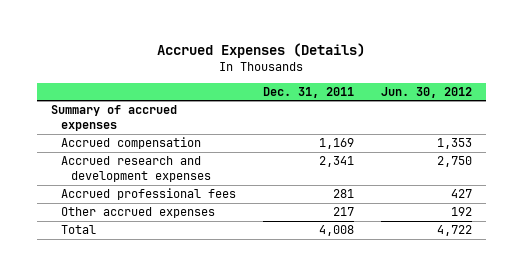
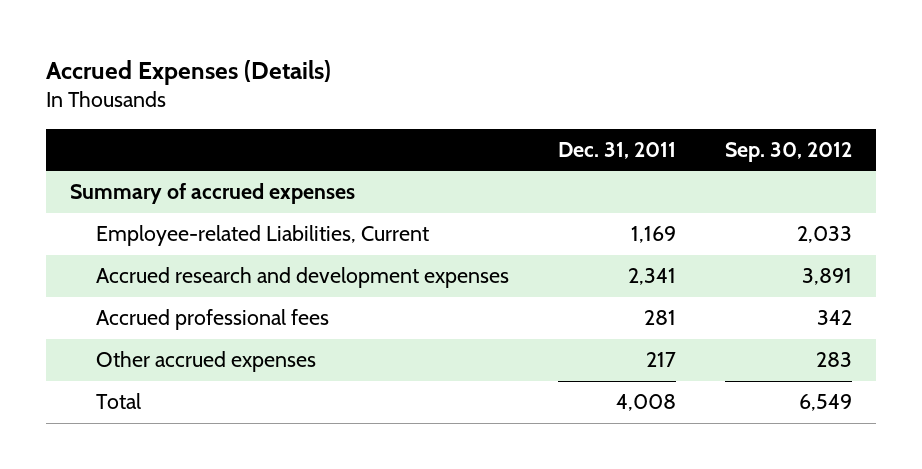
[380,86,472,98] Jun. 30, 2012 -> none
none -> [724,141,852,162] Sep. 30, 2012
[60,137,201,150] Accrued compensation -> [95,225,429,247] Employee-related Liabilities, Current

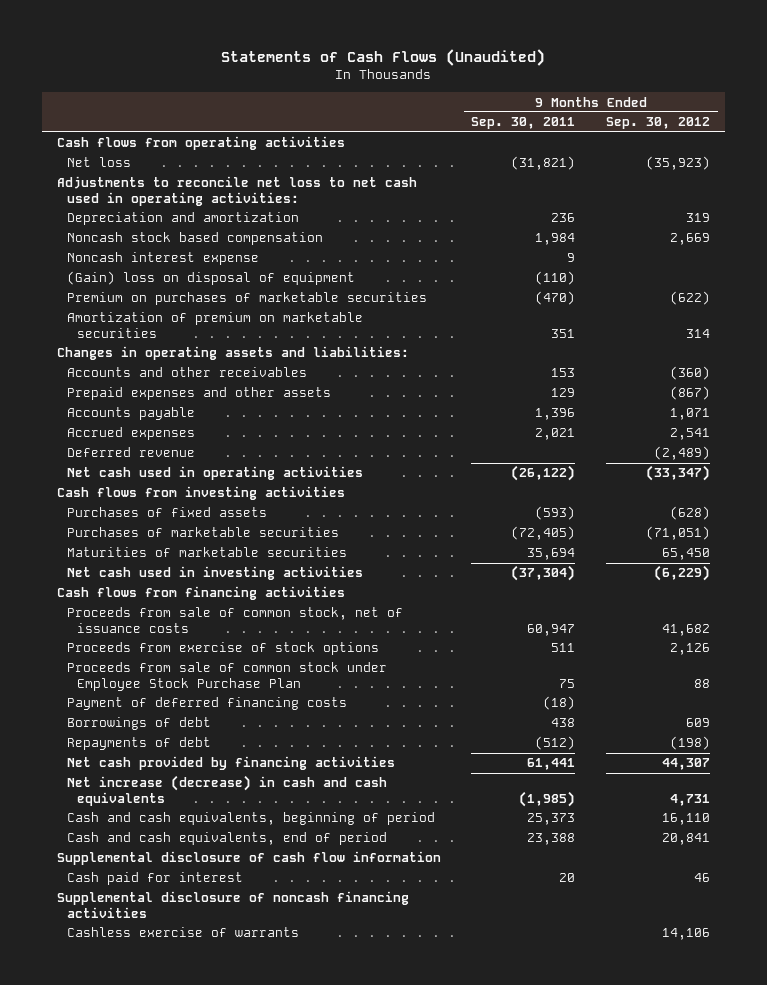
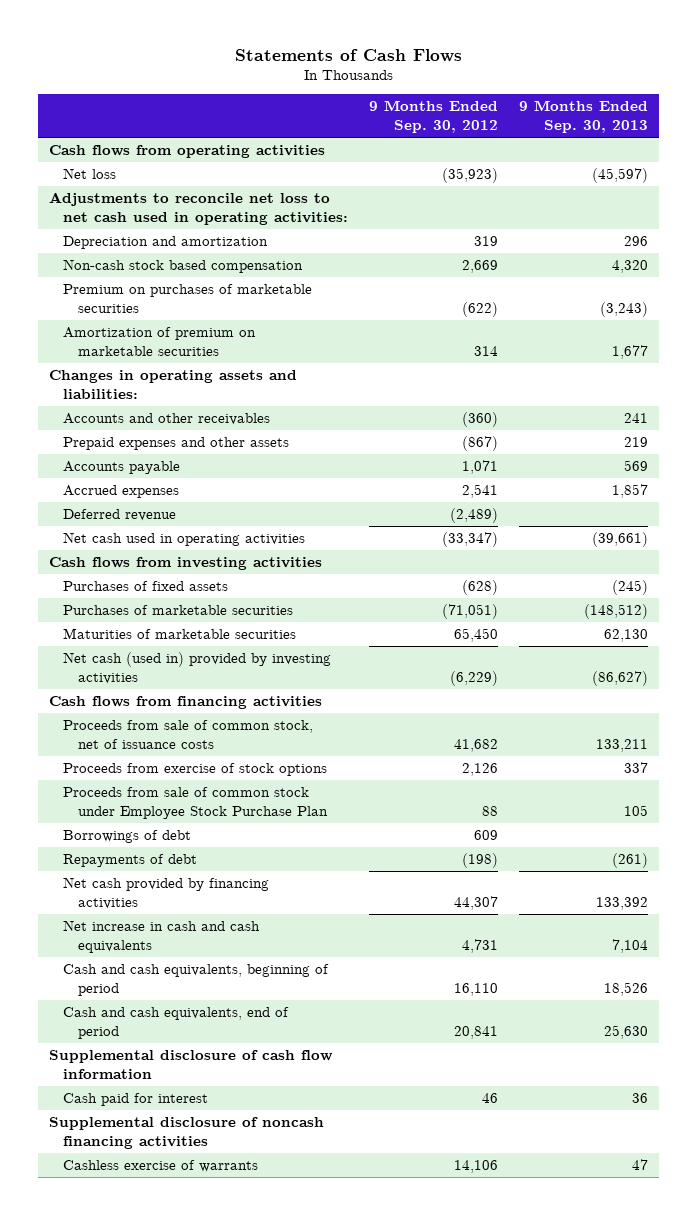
[221,48,546,66] Statements of Cash Flows (Unaudited) -> [234,48,462,62] Statements of Cash Flows
[471,117,576,130] Sep. 30, 2011 -> none
none -> [519,100,649,133] 9 Months Ended Sep. 30, 2013
[66,252,259,266] Noncash interest expense -> none
[66,271,355,286] (Gain) loss on disposal of equipment -> none
[66,232,323,246] Noncash stock based compensation -> [63,259,304,274] Non-cash stock based compensation
[66,566,363,581] Net cash used in investing activities -> [63,652,332,684] Net cash (used in) provided by investing activities
[66,697,347,711] Payment of deferred financing costs -> none
[66,775,387,806] Net increase (decrease) in cash and cash equivalents -> [63,920,261,953] Net increase in cash and cash equivalents

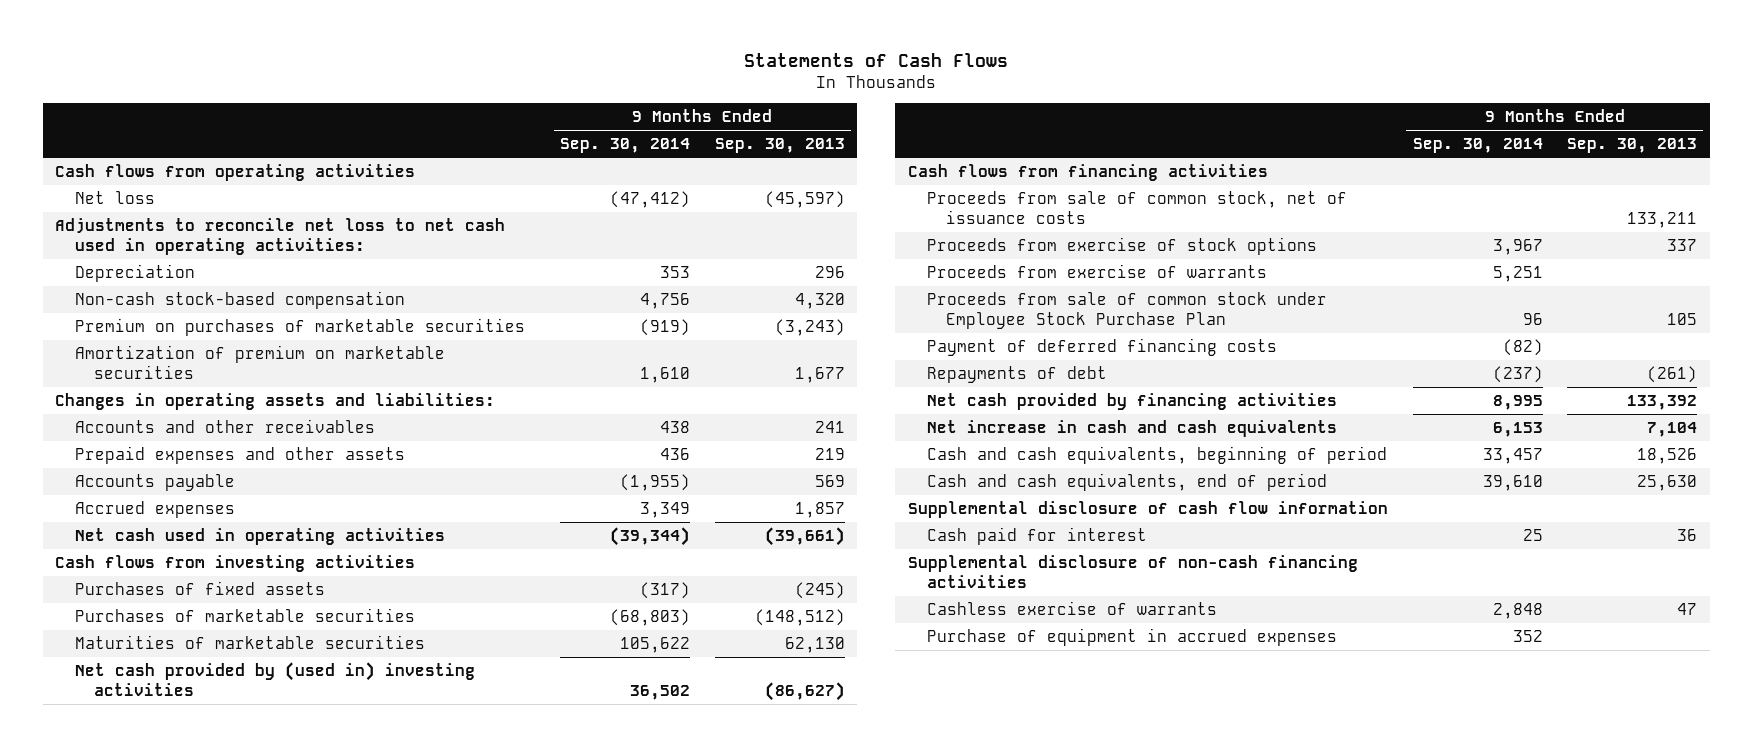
[369,100,499,133] 9 Months Ended Sep. 30, 2012 -> none
none -> [559,138,690,154] Sep. 30, 2014
[63,236,269,250] Depreciation and amortization -> [74,263,195,282] Depreciation
[63,259,304,274] Non-cash stock based compensation -> [74,290,405,309] Non-cash stock-based compensation
[63,509,177,522] Deferred revenue -> none
[63,652,332,684] Net cash (used in) provided by investing activities -> [74,661,475,696] Net cash provided by (used in) investing activities
none -> [927,263,1268,278] Proceeds from exercise of warrants
[63,830,192,844] Borrowings of debt -> none
none -> [927,337,1278,356] Payment of deferred financing costs
[48,1117,324,1149] Supplemental disclosure of noncash financing activities -> [907,554,1358,588] Supplemental disclosure of non-cash financing activities
none -> [927,627,1338,646] Purchase of equipment in accrued expenses

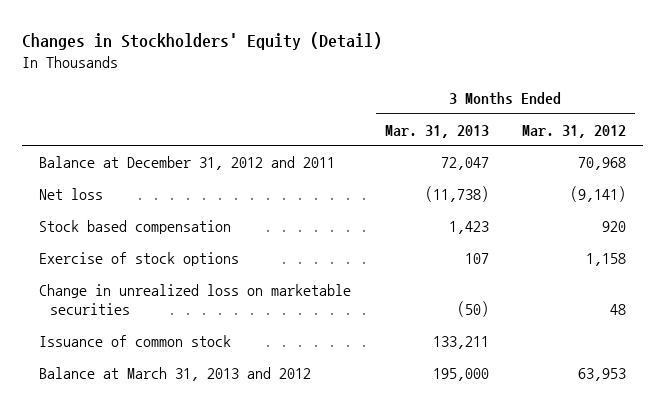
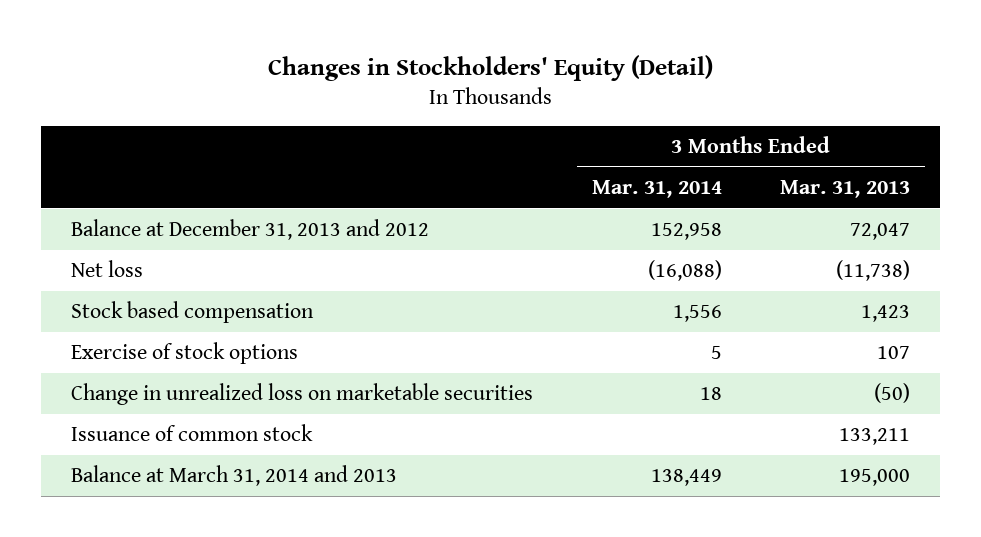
[522,124,627,138] Mar. 31, 2012 -> none
none -> [591,179,722,198] Mar. 31, 2014
[38,155,335,170] Balance at December 31, 2012 and 2011 -> [70,219,429,241] Balance at December 31, 2013 and 2012
[38,366,311,381] Balance at March 31, 2013 and 2012 -> [70,465,397,487] Balance at March 31, 2014 and 2013

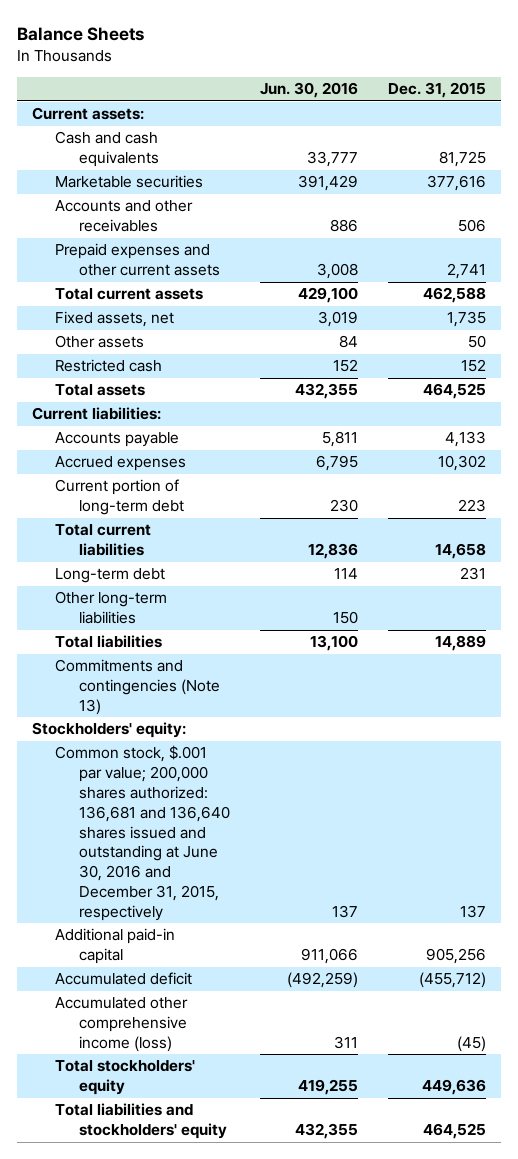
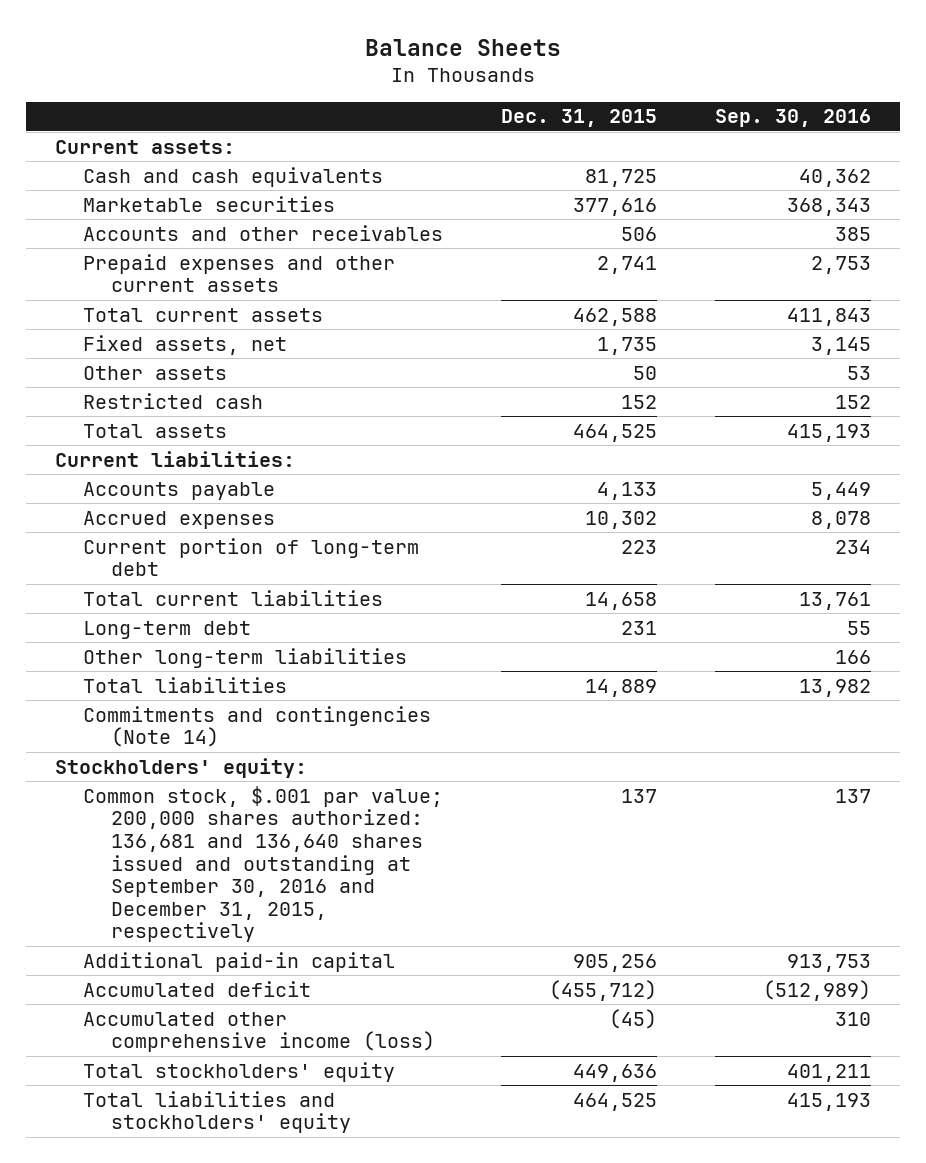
[260,82,359,99] Jun. 30, 2016 -> none
none -> [715,109,872,128] Sep. 30, 2016
[55,659,221,716] Commitments and contingencies (Note 13) -> [83,705,432,748] Commitments and contingencies (Note 14)
[55,745,231,921] Common stock, $.001 par value; 200,000 shares authorized: 136,681 and 136,640 shares issued and outstanding at June 30, 2016 and December 31, 2015, respectively -> [83,785,444,943] Common stock, $.001 par value; 200,000 shares authorized: 136,681 and 136,640 shares issued and outstanding at September 30, 2016 and December 31, 2015, respectively

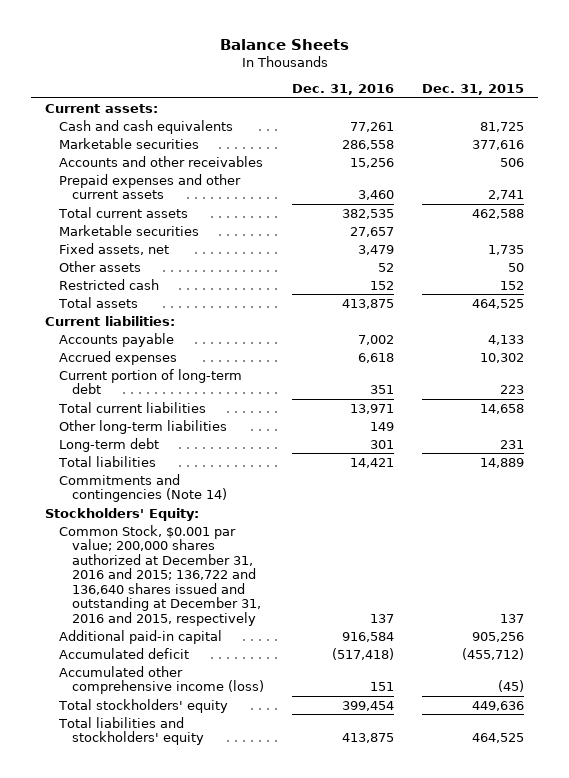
[715,109,872,128] Sep. 30, 2016 -> none
none -> [292,84,395,96] Dec. 31, 2016
none -> [58,224,199,236] Marketable securities
[83,620,252,639] Long-term debt -> [58,437,159,452] Long-term debt
[55,757,308,778] Stockholders' equity: -> [45,507,200,521] Stockholders' Equity:
[83,785,444,943] Common stock, $.001 par value; 200,000 shares authorized: 136,681 and 136,640 shares issued and outstanding at September 30, 2016 and December 31, 2015, respectively -> [58,524,262,626] Common Stock, $0.001 par value; 200,000 shares authorized at December 31, 2016 and 2015; 136,722 and 136,640 shares issued and outstanding at December 31, 2016 and 2015, respectively

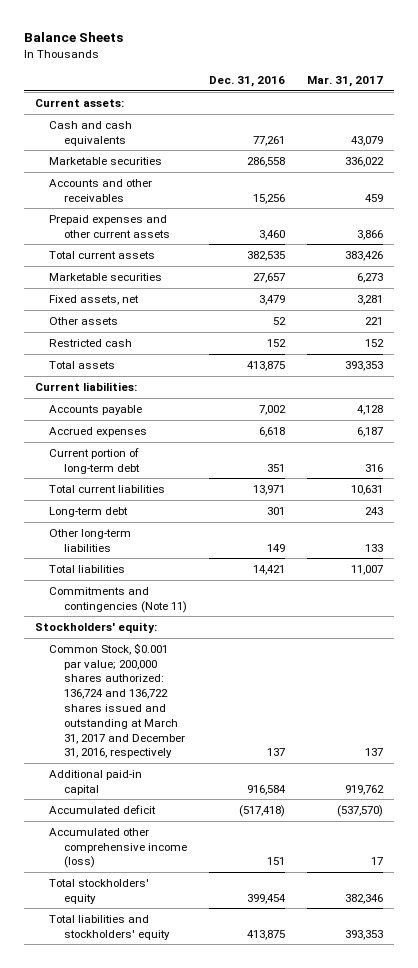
[421,84,524,96] Dec. 31, 2015 -> none
none -> [307,76,384,88] Mar. 31, 2017
[58,419,227,434] Other long-term liabilities -> [49,528,132,552] Other long-term liabilities
[58,473,228,503] Commitments and contingencies (Note 14) -> [49,586,187,613] Commitments and contingencies (Note 11)
[45,507,200,521] Stockholders' Equity: -> [35,621,158,633] Stockholders' equity:
[58,524,262,626] Common Stock, $0.001 par value; 200,000 shares authorized at December 31, 2016 and 2015; 136,722 and 136,640 shares issued and outstanding at December 31, 2016 and 2015, respectively -> [49,642,185,759] Common Stock, $0.001 par value; 200,000 shares authorized: 136,724 and 136,722 shares issued and outstanding at March 31, 2017 and December 31, 2016, respectively

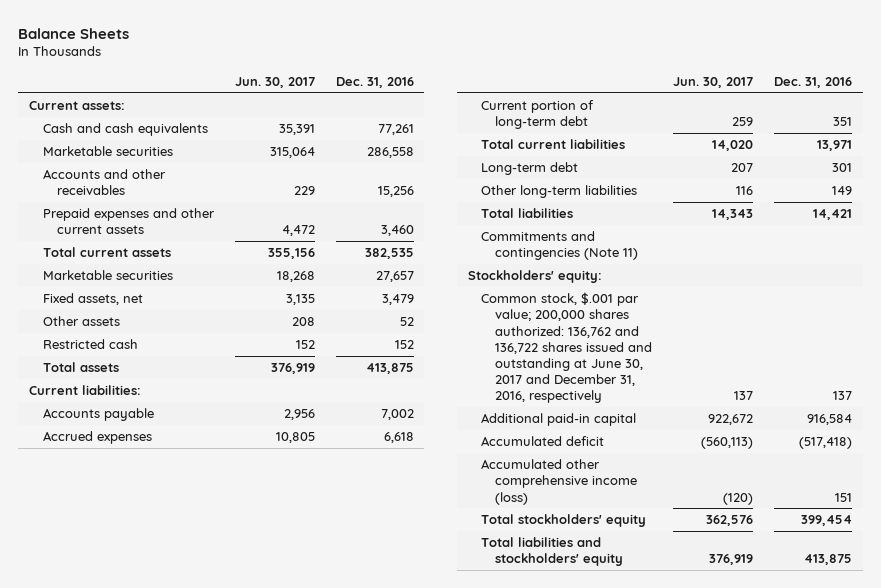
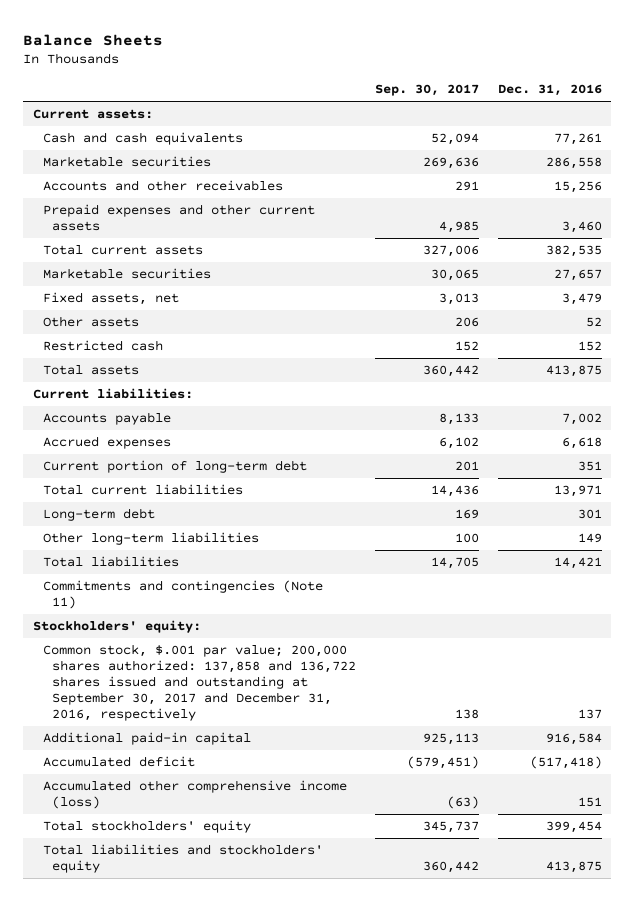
[234,76,315,88] Jun. 30, 2017 -> none
none -> [375,84,480,97] Sep. 30, 2017
[481,292,653,404] Common stock, $.001 par value; 200,000 shares authorized: 136,762 and 136,722 shares issued and outstanding at June 30, 2017 and December 31, 2016, respectively -> [42,644,357,722] Common stock, $.001 par value; 200,000 shares authorized: 137,858 and 136,722 shares issued and outstanding at September 30, 2017 and December 31, 2016, respectively

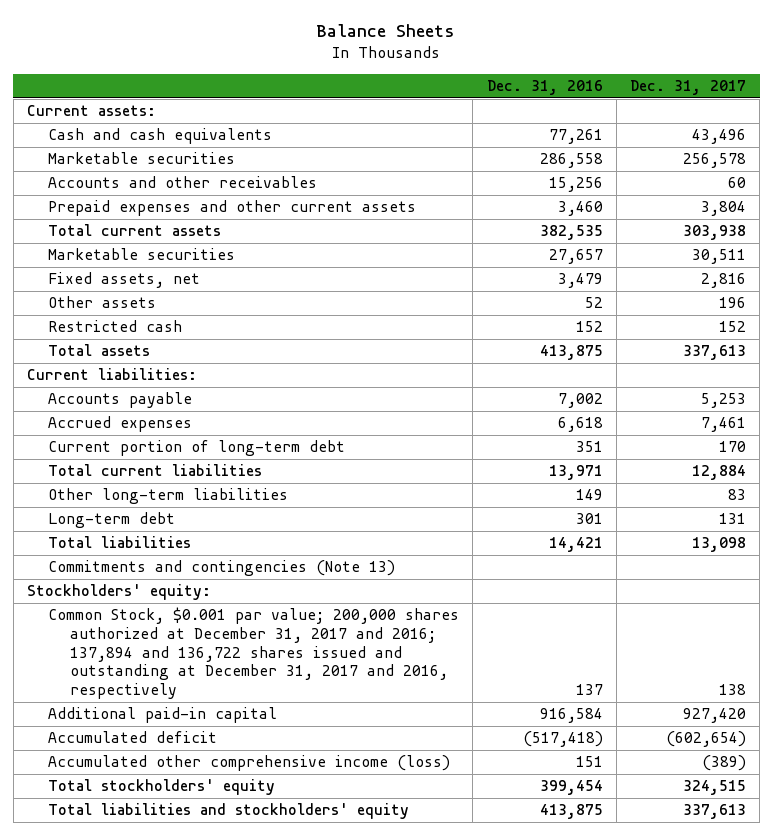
[375,84,480,97] Sep. 30, 2017 -> none
none -> [629,80,746,96] Dec. 31, 2017
[42,508,155,522] Long-term debt -> [48,512,176,529] Long-term debt
[42,580,323,610] Commitments and contingencies (Note 11) -> [48,560,396,577] Commitments and contingencies (Note 13)
[42,644,357,722] Common stock, $.001 par value; 200,000 shares authorized: 137,858 and 136,722 shares issued and outstanding at September 30, 2017 and December 31, 2016, respectively -> [48,607,460,700] Common Stock, $0.001 par value; 200,000 shares authorized at December 31, 2017 and 2016; 137,894 and 136,722 shares issued and outstanding at December 31, 2017 and 2016, respectively

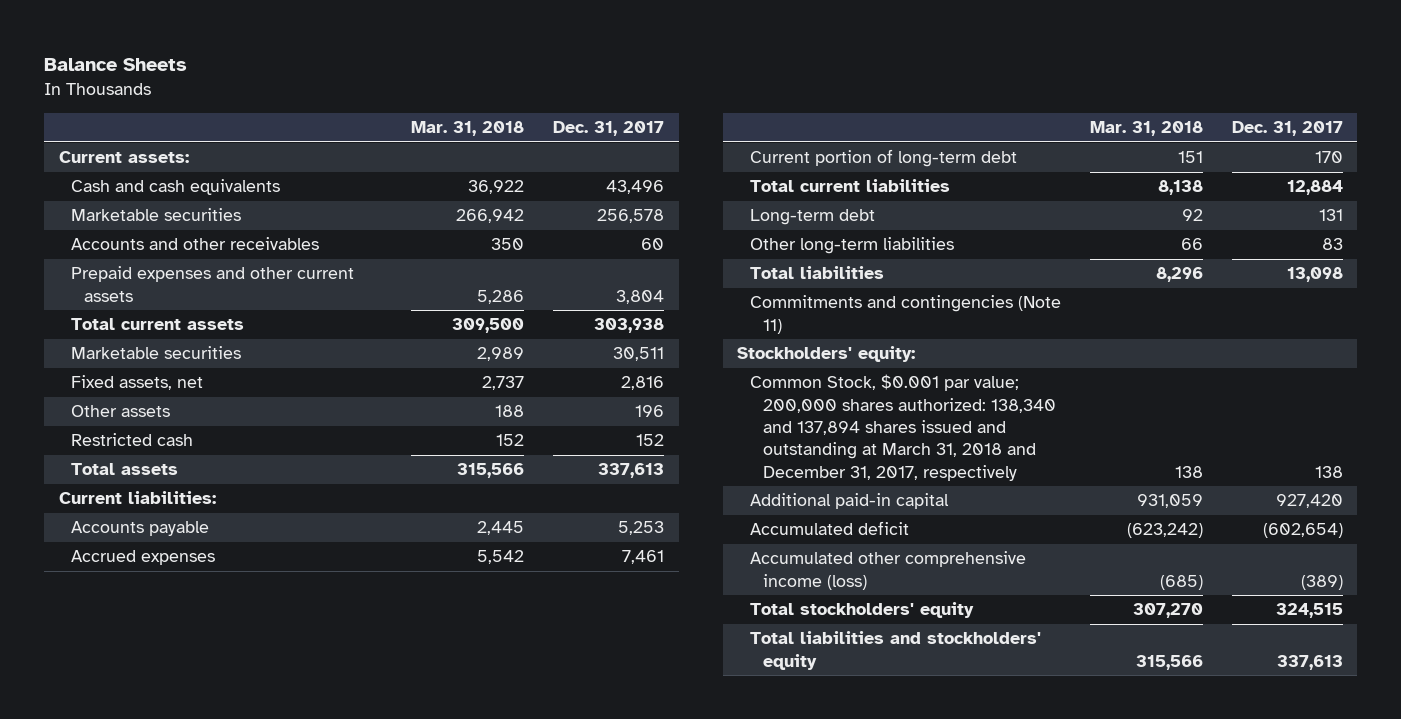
[486,80,603,96] Dec. 31, 2016 -> none
none -> [411,121,525,137] Mar. 31, 2018
[48,488,289,505] Other long-term liabilities -> [749,237,954,255] Other long-term liabilities
[48,560,396,577] Commitments and contingencies (Note 13) -> [749,295,1061,334] Commitments and contingencies (Note 11)
[48,607,460,700] Common Stock, $0.001 par value; 200,000 shares authorized at December 31, 2017 and 2016; 137,894 and 136,722 shares issued and outstanding at December 31, 2017 and 2016, respectively -> [749,374,1056,481] Common Stock, $0.001 par value; 200,000 shares authorized: 138,340 and 137,894 shares issued and outstanding at March 31, 2018 and December 31, 2017, respectively

